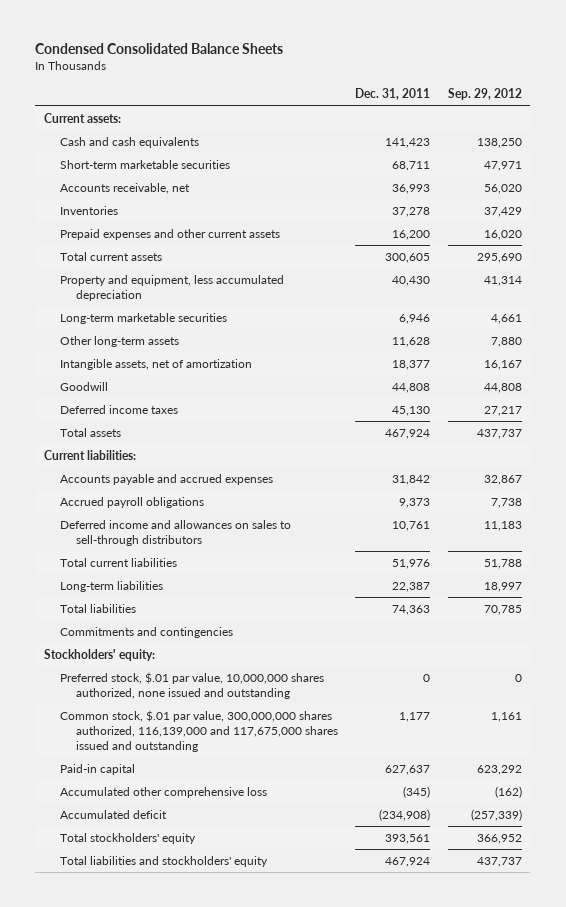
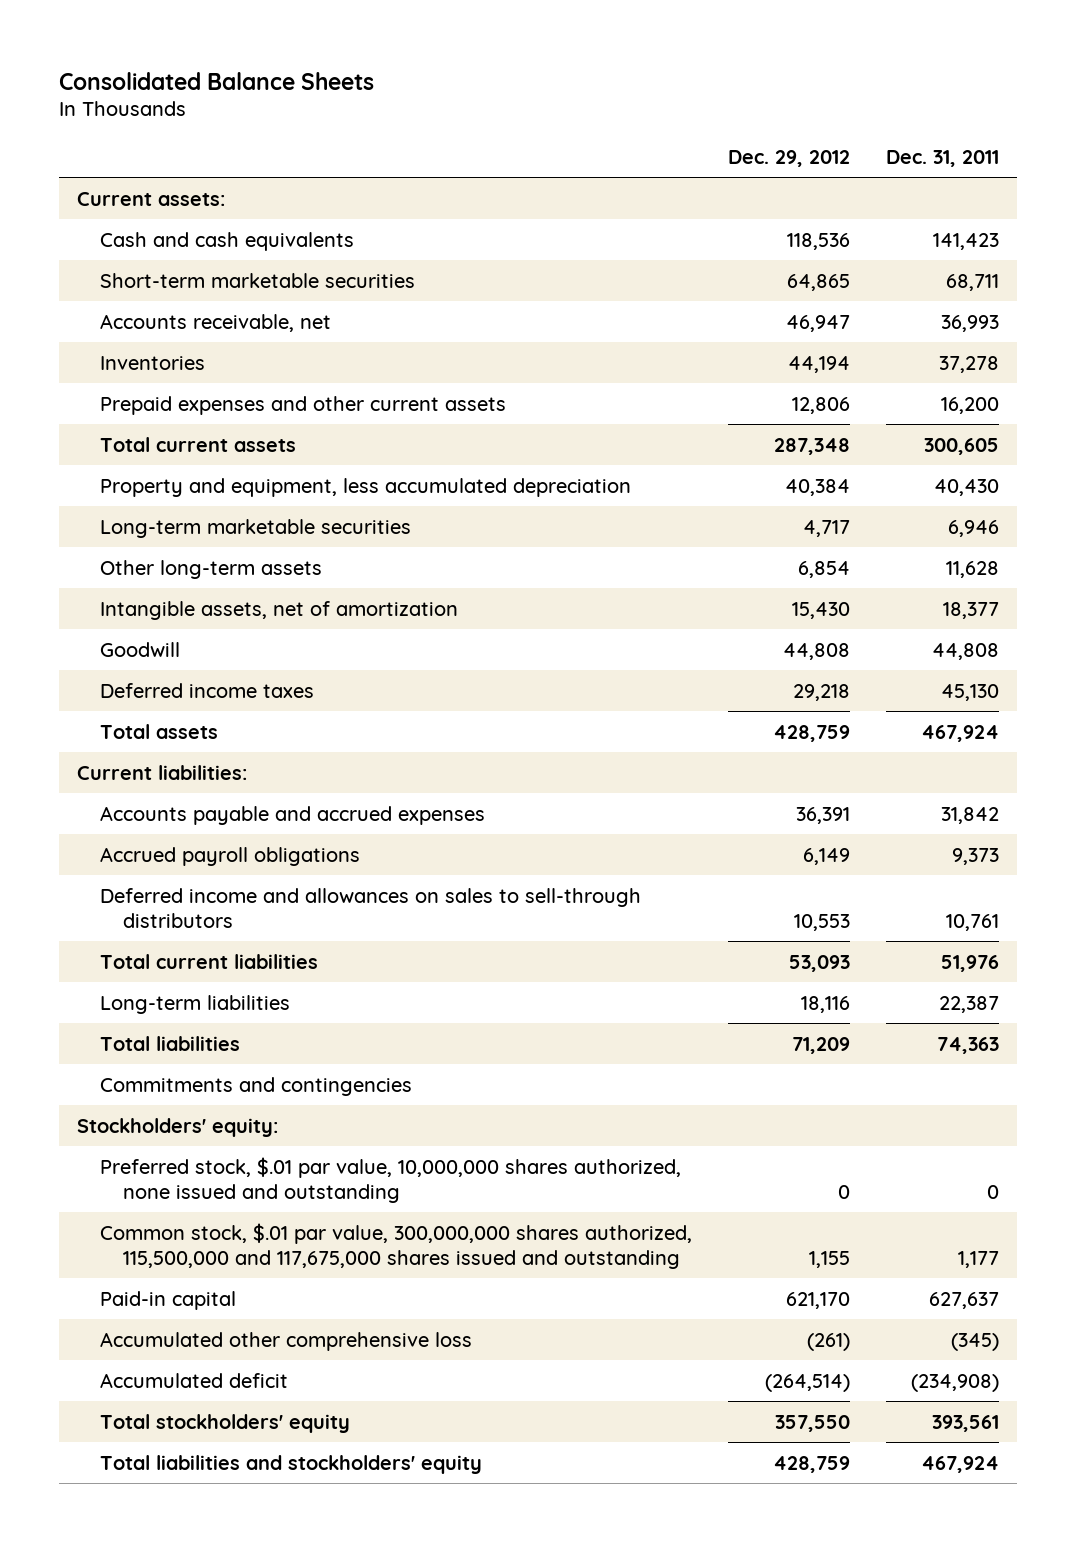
[35,43,284,55] Condensed Consolidated Balance Sheets -> [58,71,374,90] Consolidated Balance Sheets
[447,88,522,101] Sep. 29, 2012 -> none
none -> [728,149,851,167] Dec. 29, 2012
[59,709,338,752] Common stock, $.01 par value, 300,000,000 shares authorized, 116,139,000 and 117,675,000 shares issued and outstanding -> [99,1222,692,1269] Common stock, $.01 par value, 300,000,000 shares authorized, 115,500,000 and 117,675,000 shares issued and outstanding

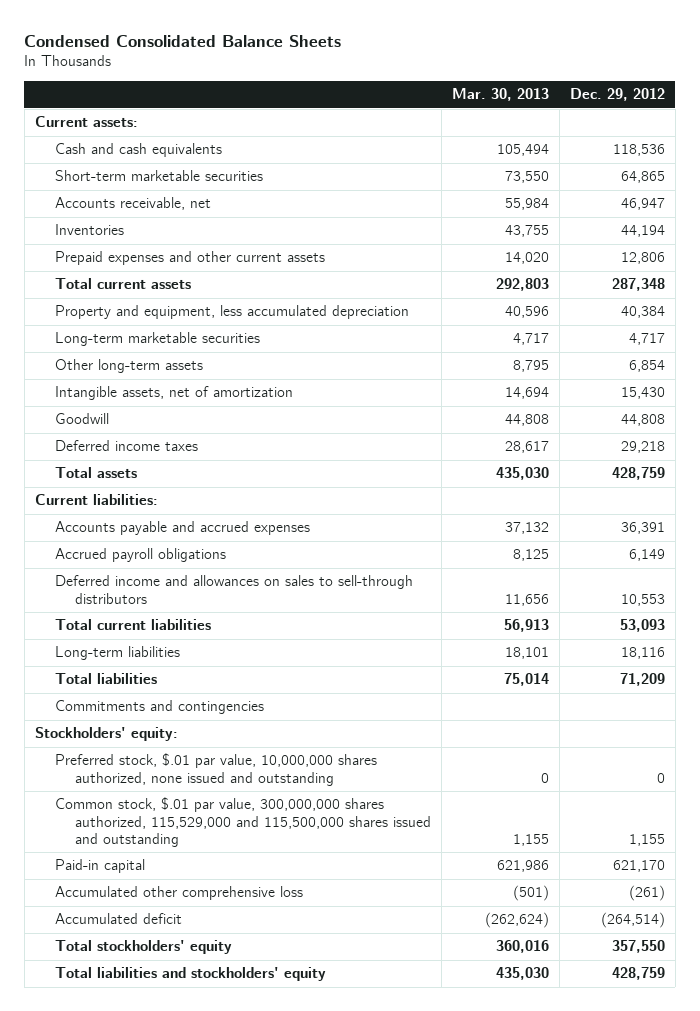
[58,71,374,90] Consolidated Balance Sheets -> [24,34,342,47] Condensed Consolidated Balance Sheets
[886,149,1000,167] Dec. 31, 2011 -> none
none -> [451,88,549,102] Mar. 30, 2013
[99,1222,692,1269] Common stock, $.01 par value, 300,000,000 shares authorized, 115,500,000 and 117,675,000 shares issued and outstanding -> [54,797,431,847] Common stock, $.01 par value, 300,000,000 shares authorized, 115,529,000 and 115,500,000 shares issued and outstanding

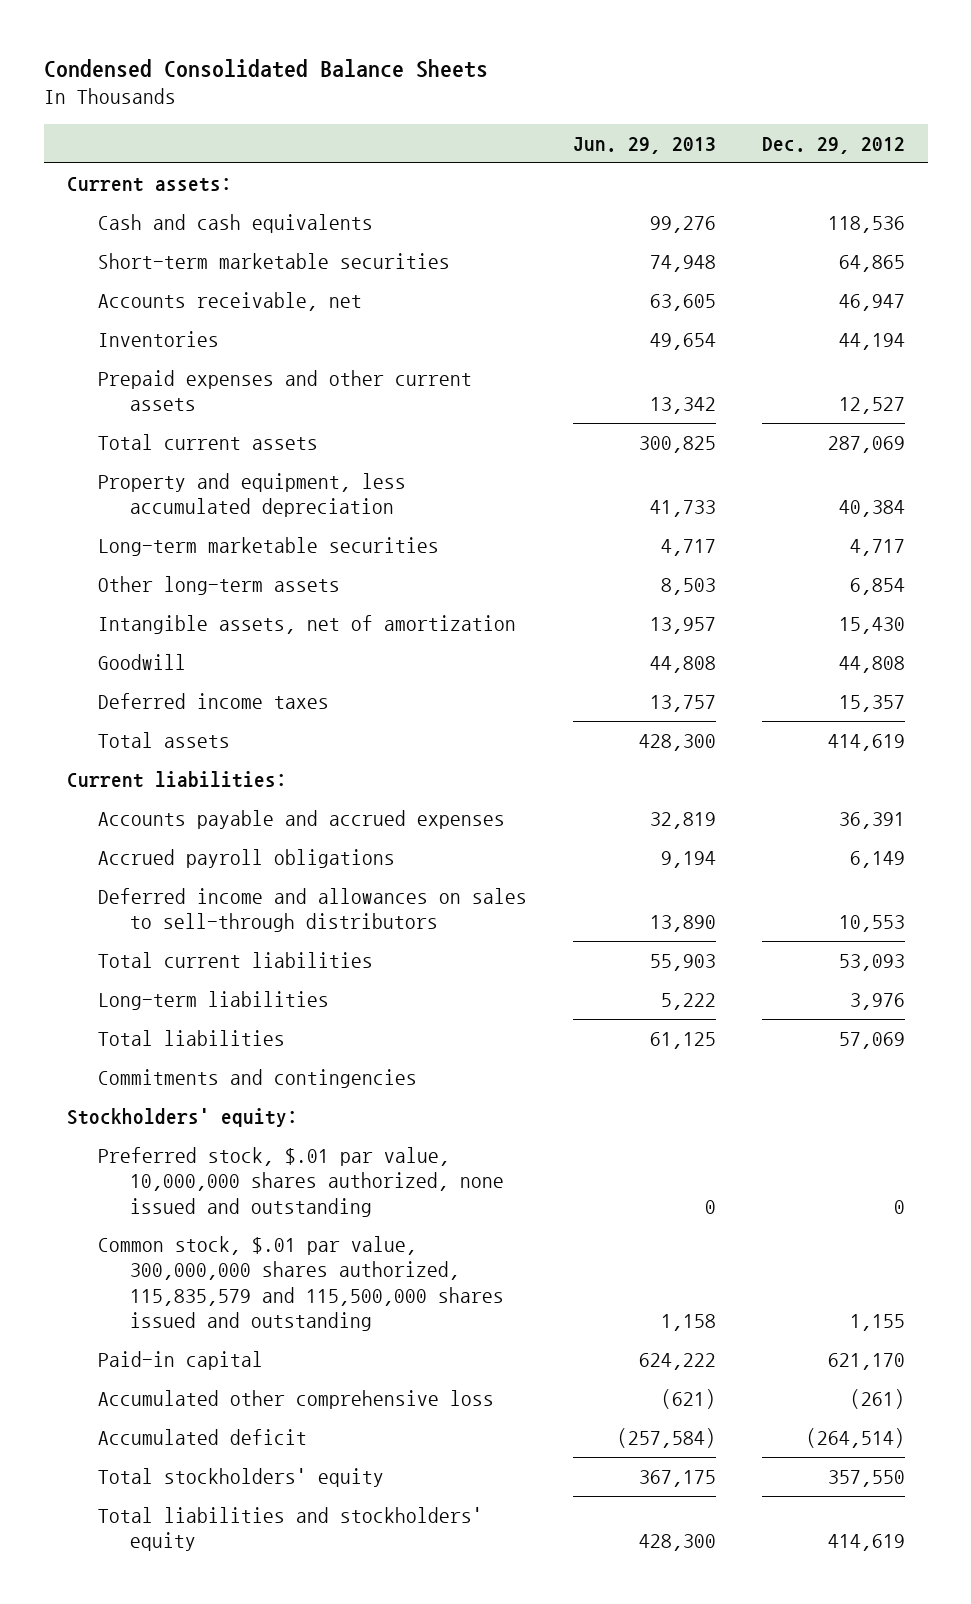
[451,88,549,102] Mar. 30, 2013 -> none
none -> [573,136,717,154] Jun. 29, 2013
[620,252,665,265] 12,806 -> [838,397,905,415] 12,527
[611,278,665,292] 287,348 -> [827,435,905,453] 287,069
[620,441,665,454] 29,218 -> [838,694,905,712] 15,357
[611,467,665,481] 428,759 -> [827,733,905,751] 414,619
[620,647,665,660] 18,116 -> [849,992,905,1010] 3,976
[619,673,665,687] 71,209 -> [838,1031,905,1049] 57,069
[54,797,431,847] Common stock, $.01 par value, 300,000,000 shares authorized, 115,529,000 and 115,500,000 shares issued and outstanding -> [98,1235,505,1331] Common stock, $.01 par value, 300,000,000 shares authorized, 115,835,579 and 115,500,000 shares issued and outstanding
[611,967,665,981] 428,759 -> [827,1534,905,1552] 414,619

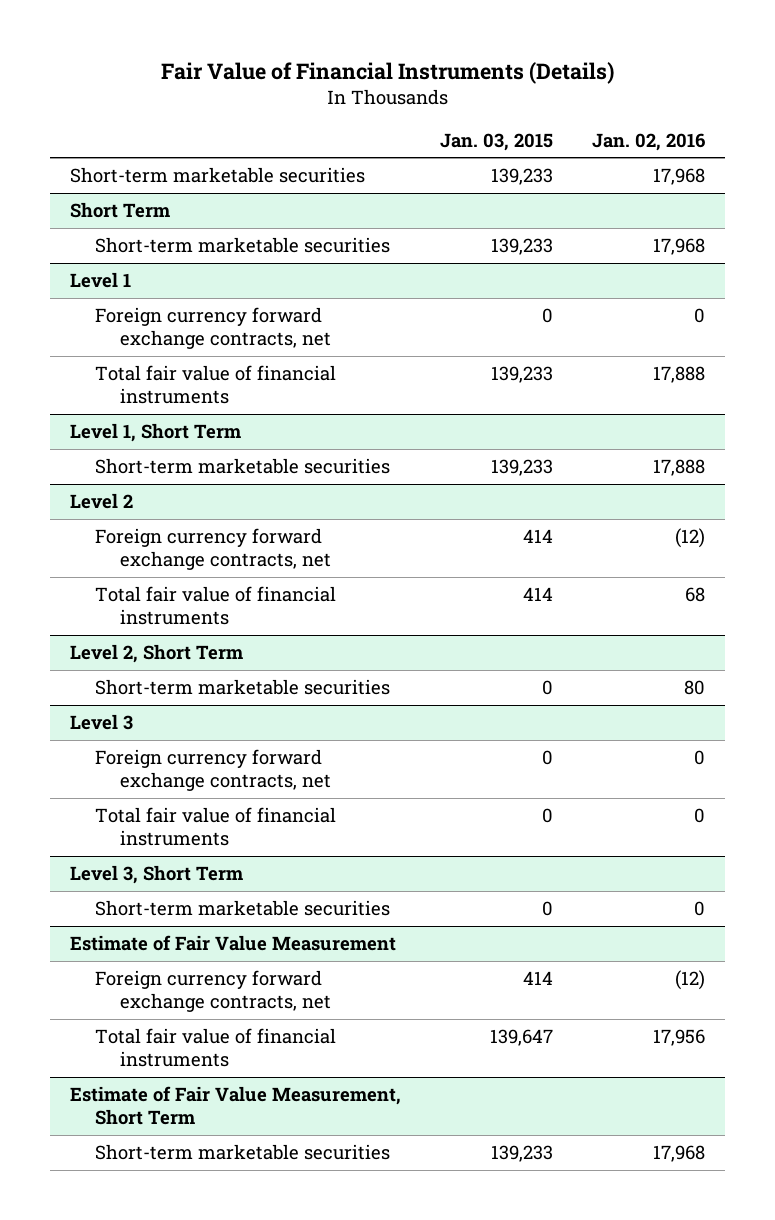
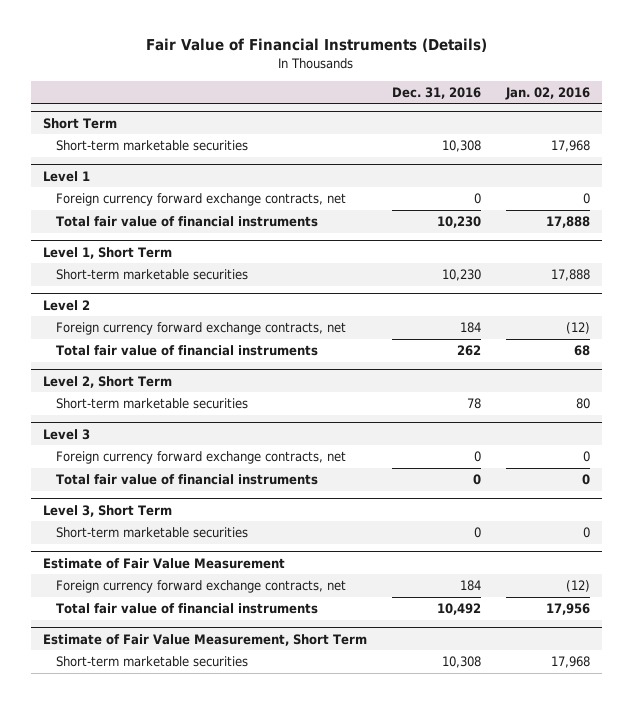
[440,132,554,151] Jan. 03, 2015 -> none
none -> [391,86,481,99] Dec. 31, 2016
[69,166,365,183] Short-term marketable securities -> none

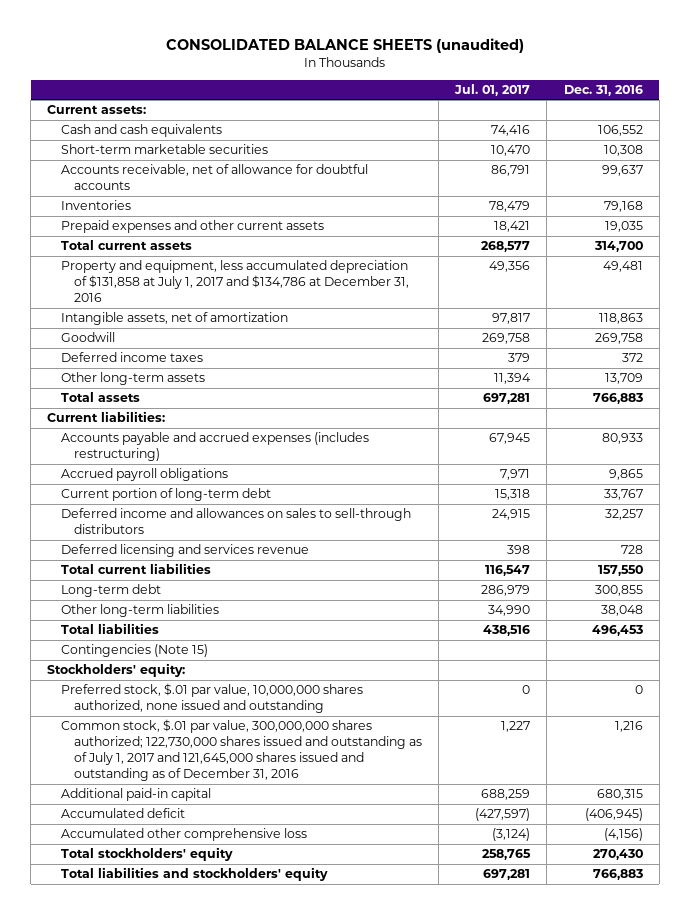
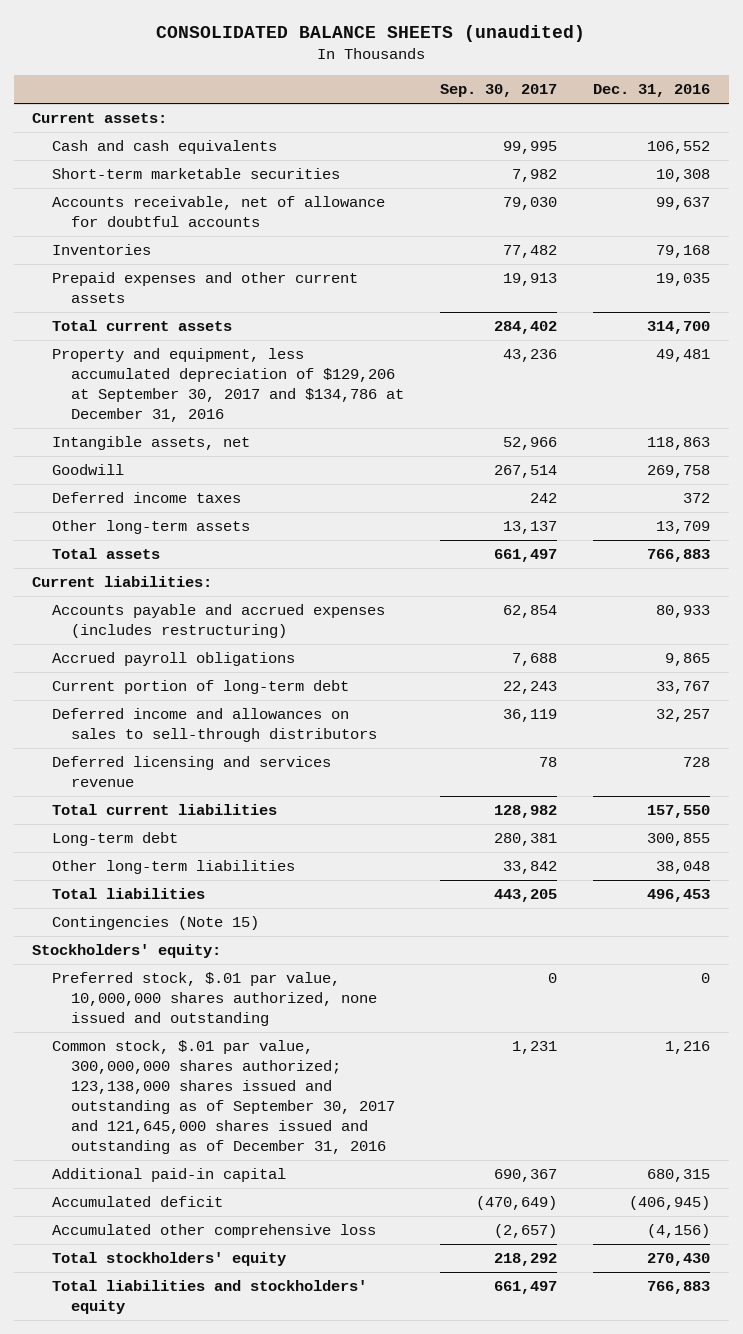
[454,83,531,96] Jul. 01, 2017 -> none
none -> [440,84,558,98] Sep. 30, 2017
[60,260,410,303] Property and equipment, less accumulated depreciation of $131,858 at July 1, 2017 and $134,786 at December 31, 2016 -> [51,348,404,423] Property and equipment, less accumulated depreciation of $129,206 at September 30, 2017 and $134,786 at December 31, 2016
[60,312,288,326] Intangible assets, net of amortization -> [51,436,250,451] Intangible assets, net
[60,719,423,782] Common stock, $.01 par value, 300,000,000 shares authorized; 122,730,000 shares issued and outstanding as of July 1, 2017 and 121,645,000 shares issued and outstanding as of December 31, 2016 -> [51,1040,395,1155] Common stock, $.01 par value, 300,000,000 shares authorized; 123,138,000 shares issued and outstanding as of September 30, 2017 and 121,645,000 shares issued and outstanding as of December 31, 2016

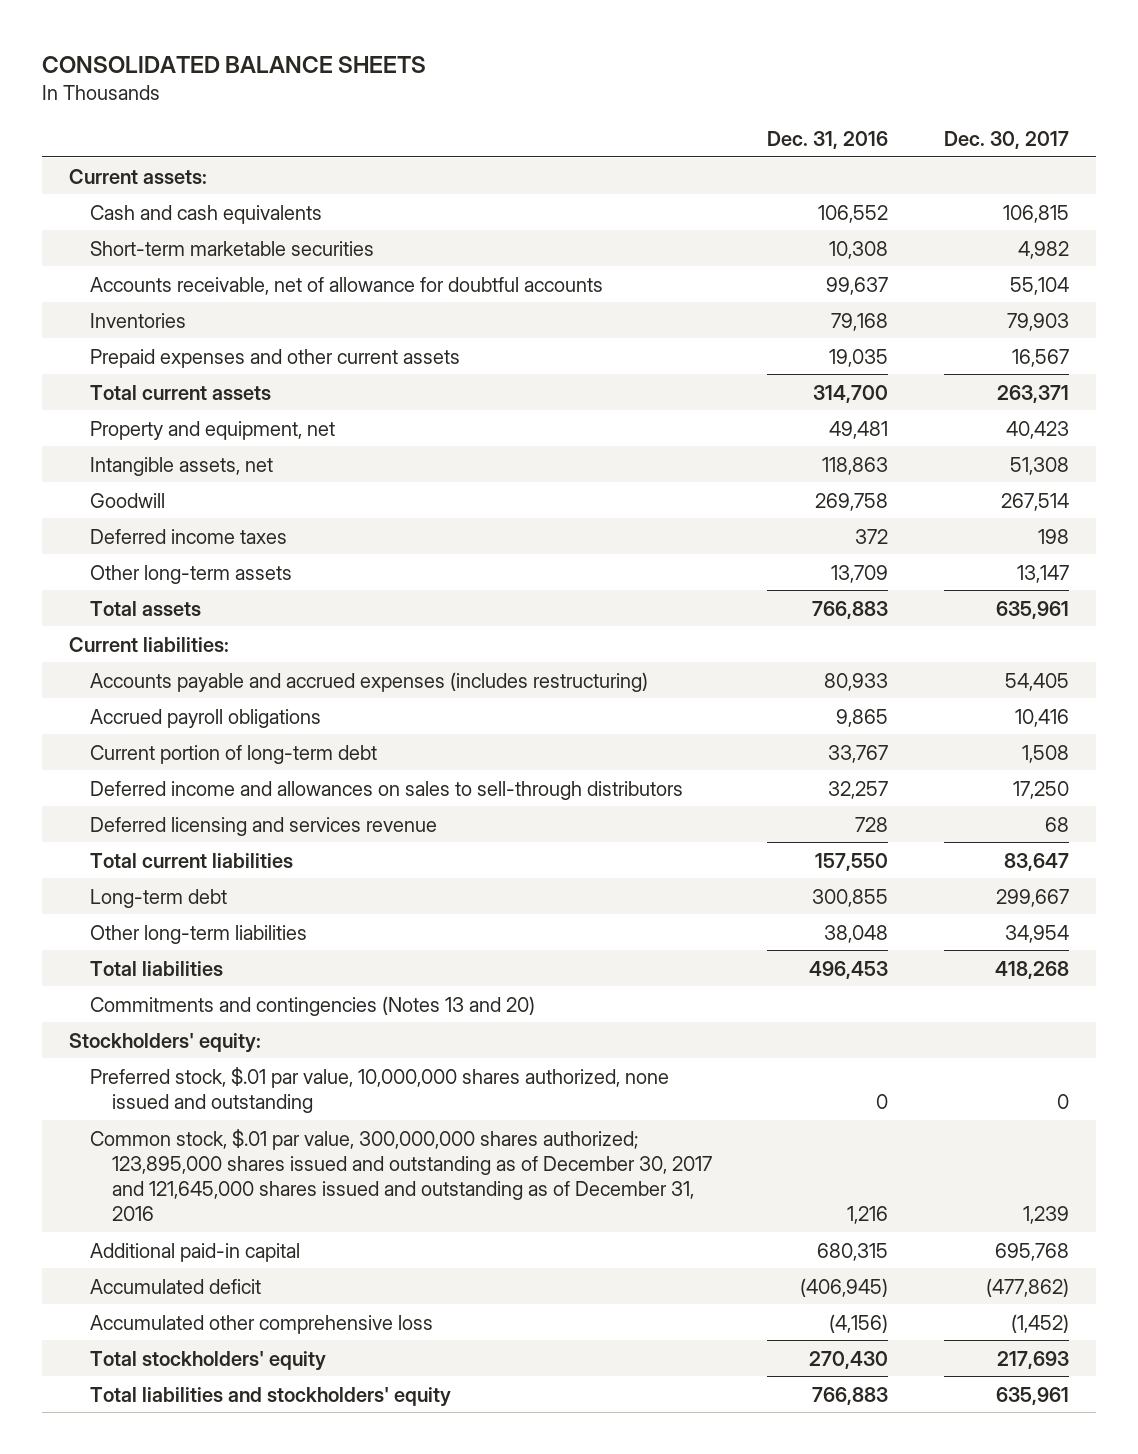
[156,25,586,43] CONSOLIDATED BALANCE SHEETS (unaudited) -> [41,55,426,73] CONSOLIDATED BALANCE SHEETS
[440,84,558,98] Sep. 30, 2017 -> none
none -> [943,130,1069,149] Dec. 30, 2017
[51,348,404,423] Property and equipment, less accumulated depreciation of $129,206 at September 30, 2017 and $134,786 at December 31, 2016 -> [90,420,336,440] Property and equipment, net
[51,916,259,931] Contingencies (Note 15) -> [90,995,536,1016] Commitments and contingencies (Notes 13 and 20)
[51,1040,395,1155] Common stock, $.01 par value, 300,000,000 shares authorized; 123,138,000 shares issued and outstanding as of September 30, 2017 and 121,645,000 shares issued and outstanding as of December 31, 2016 -> [90,1128,712,1222] Common stock, $.01 par value, 300,000,000 shares authorized; 123,895,000 shares issued and outstanding as of December 30, 2017 and 121,645,000 shares issued and outstanding as of December 31, 2016

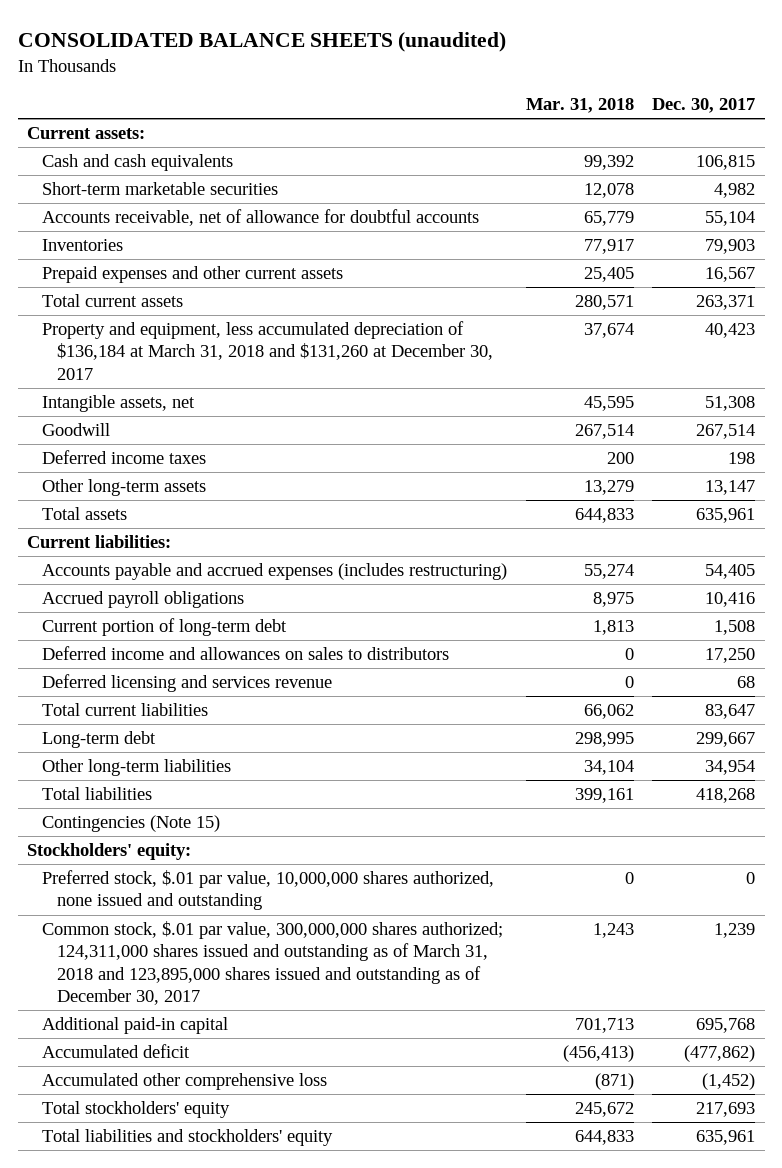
[41,55,426,73] CONSOLIDATED BALANCE SHEETS -> [17,31,506,52] CONSOLIDATED BALANCE SHEETS (unaudited)
[767,130,889,149] Dec. 31, 2016 -> none
none -> [525,98,634,114] Mar. 31, 2018
[90,420,336,440] Property and equipment, net -> [42,321,493,380] Property and equipment, less accumulated depreciation of $136,184 at March 31, 2018 and $131,260 at December 30, 2017
[90,780,684,800] Deferred income and allowances on sales to sell-through distributors -> [42,646,450,661] Deferred income and allowances on sales to distributors
[90,995,536,1016] Commitments and contingencies (Notes 13 and 20) -> [42,815,221,833] Contingencies (Note 15)
[90,1128,712,1222] Common stock, $.01 par value, 300,000,000 shares authorized; 123,895,000 shares issued and outstanding as of December 30, 2017 and 121,645,000 shares issued and outstanding as of December 31, 2016 -> [42,921,504,1005] Common stock, $.01 par value, 300,000,000 shares authorized; 124,311,000 shares issued and outstanding as of March 31, 2018 and 123,895,000 shares issued and outstanding as of December 30, 2017

